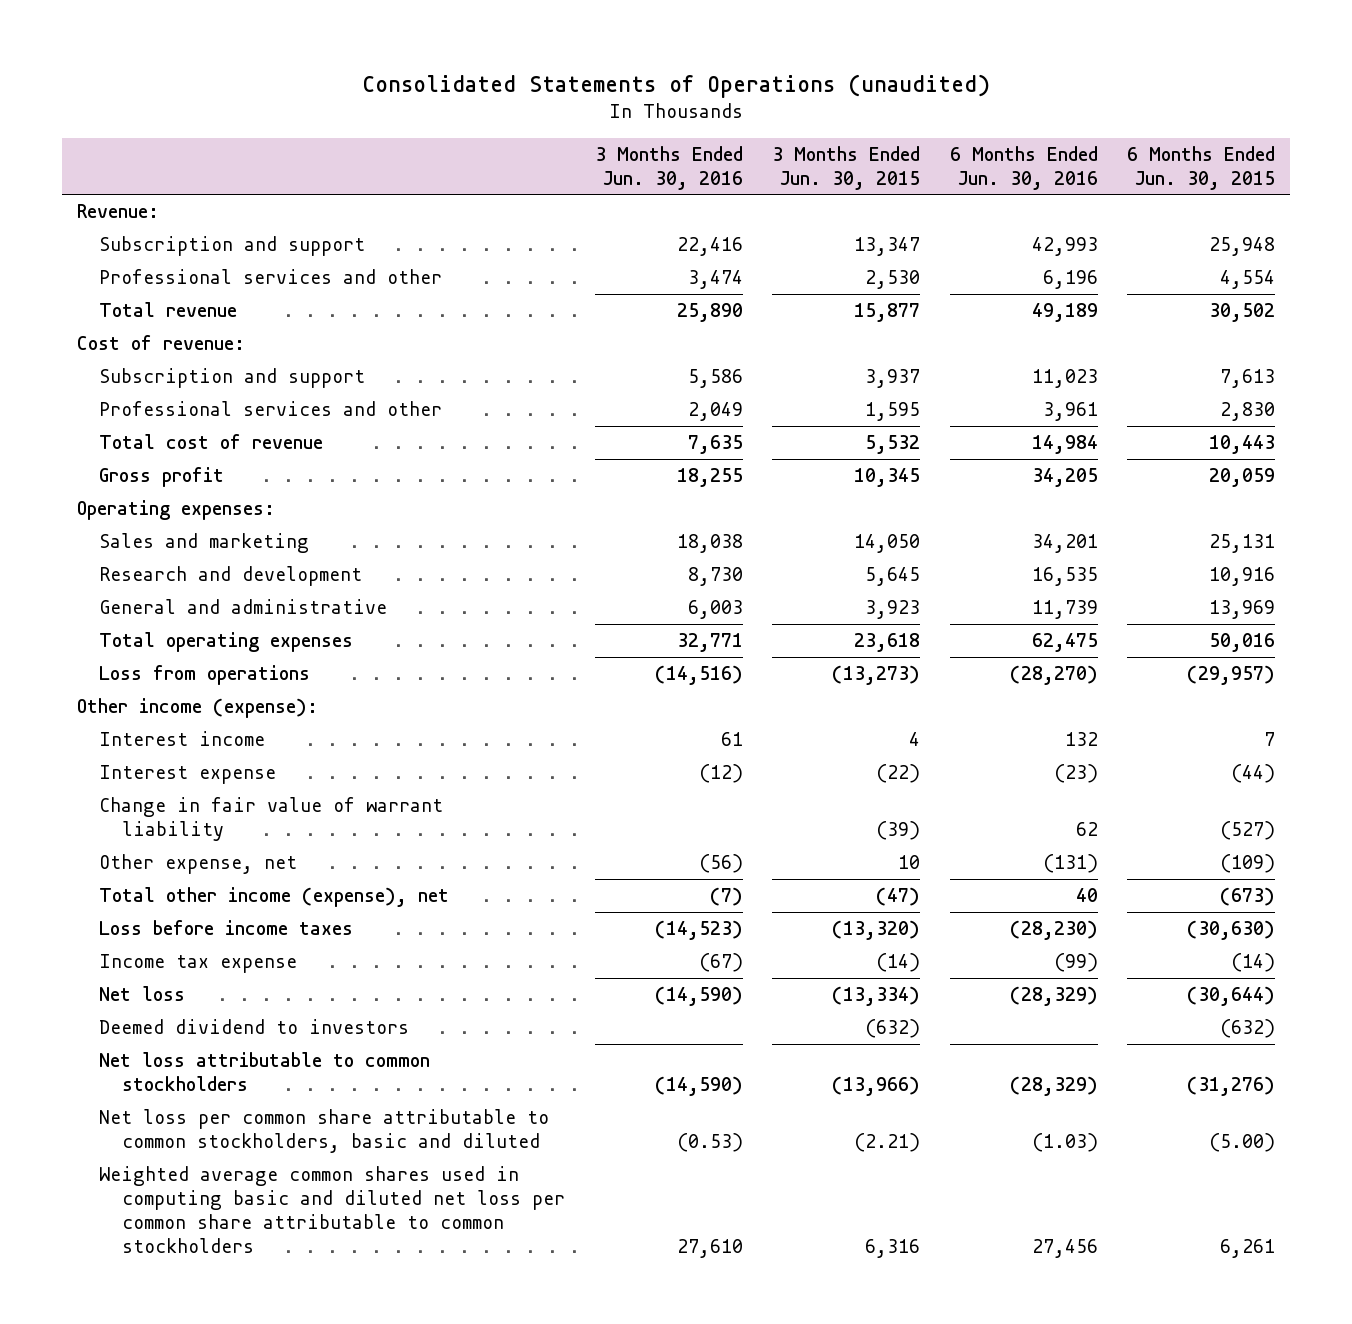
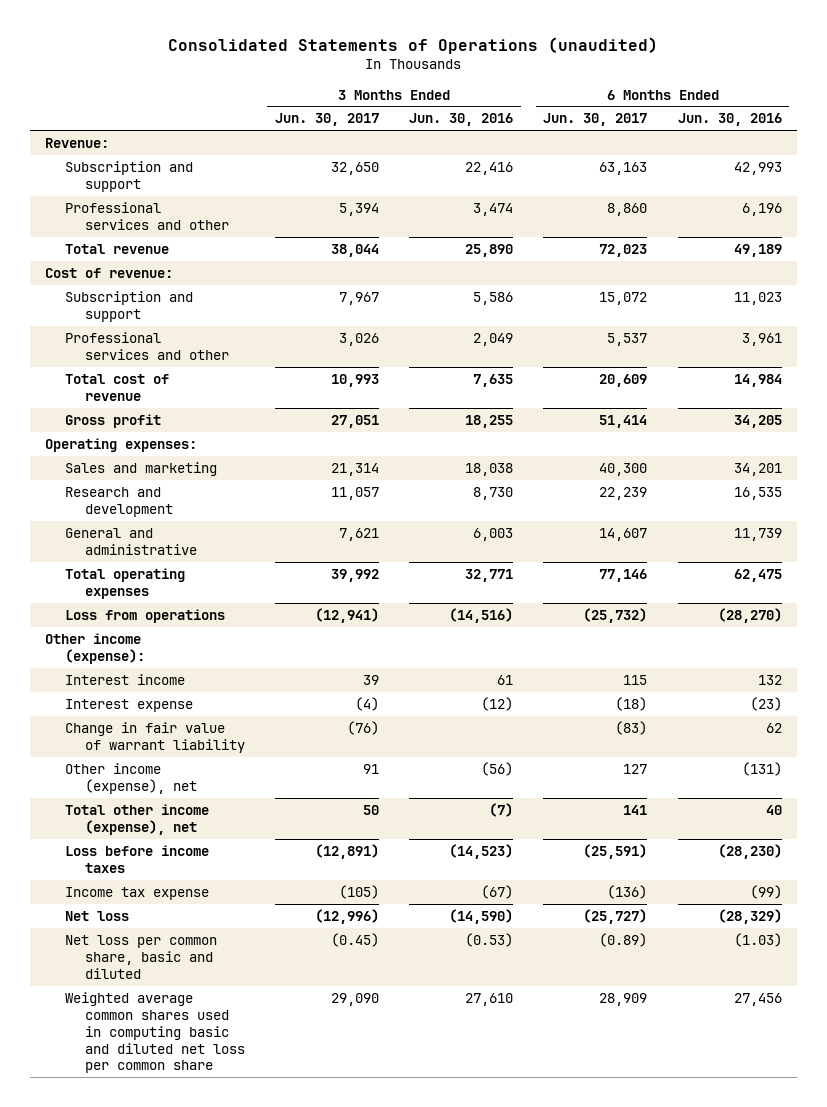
[772,145,921,190] 3 Months Ended Jun. 30, 2015 -> none
[1126,145,1275,190] 6 Months Ended Jun. 30, 2015 -> none
none -> [274,113,379,127] Jun. 30, 2017
none -> [543,113,648,127] Jun. 30, 2017
[99,854,298,875] Other expense, net -> [64,762,197,794] Other income (expense), net
[99,1019,410,1035] Deemed dividend to investors -> none
[99,1052,431,1091] Net loss attributable to common stockholders -> none
[99,1109,550,1153] Net loss per common share attributable to common stockholders, basic and diluted -> [64,934,217,979] Net loss per common share, basic and diluted
[99,1166,566,1253] Weighted average common shares used in computing basic and diluted net loss per common share attributable to common stockholders -> [64,991,245,1074] Weighted average common shares used in computing basic and diluted net loss per common share

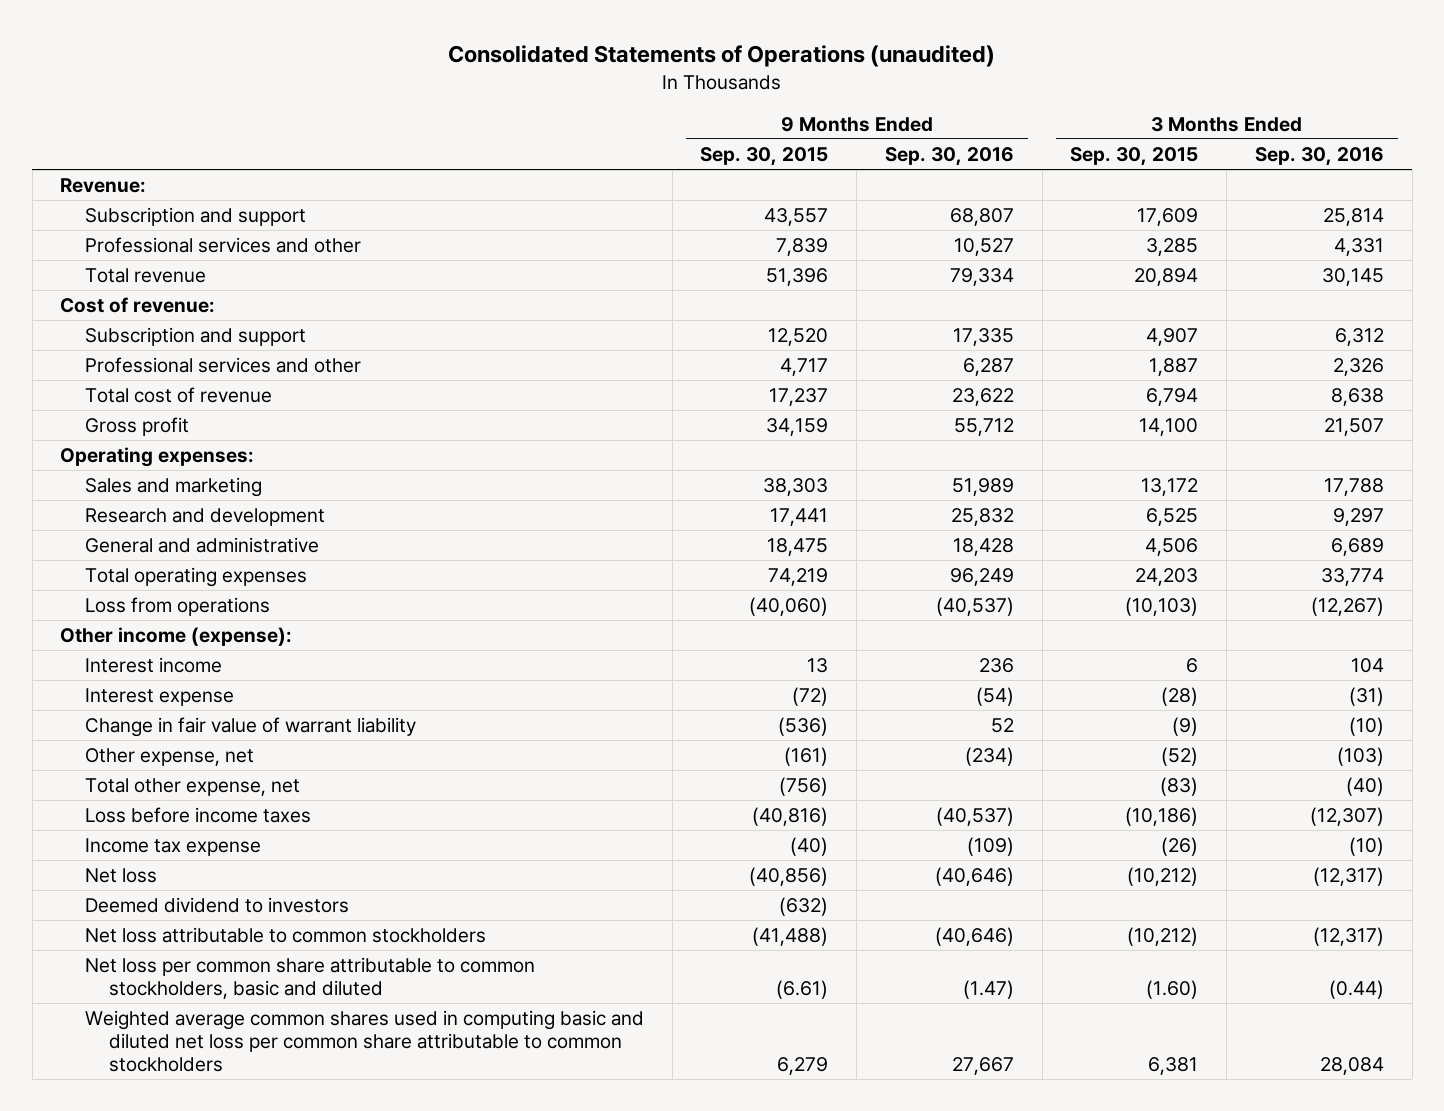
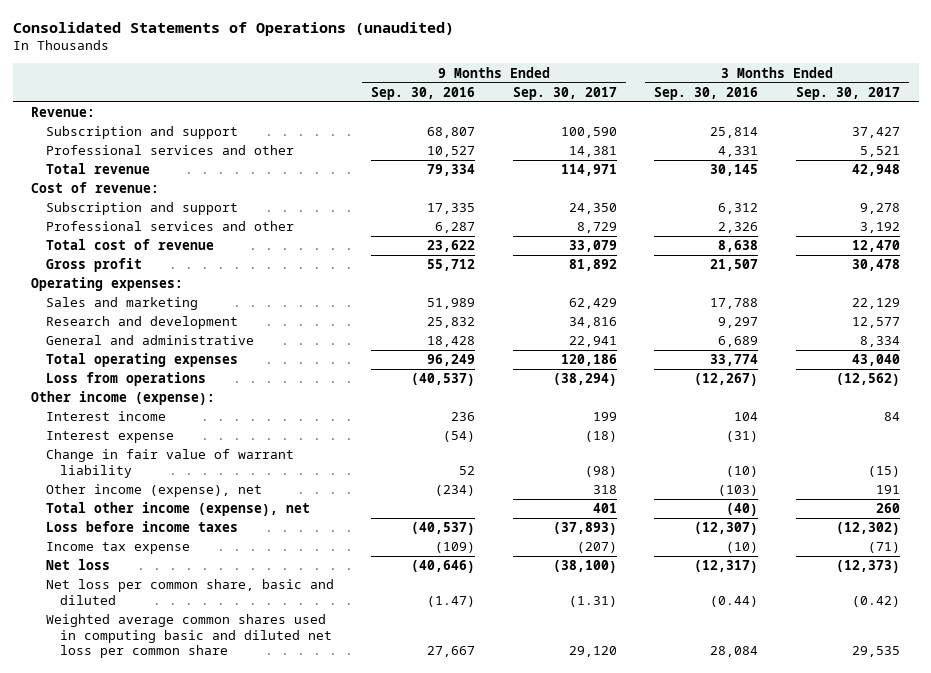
[700,146,829,166] Sep. 30, 2015 -> none
[1070,146,1199,166] Sep. 30, 2015 -> none
none -> [512,86,617,100] Sep. 30, 2017
none -> [796,86,901,100] Sep. 30, 2017
[84,748,254,767] Other expense, net -> [45,484,262,498] Other income (expense), net
[84,778,300,797] Total other expense, net -> [45,502,310,517] Total other income (expense), net
[84,897,349,914] Deemed dividend to investors -> none
[84,927,486,944] Net loss attributable to common stockholders -> none
[84,957,535,999] Net loss per common share attributable to common stockholders, basic and diluted -> [45,579,334,605] Net loss per common share, basic and diluted
[84,1010,644,1072] Weighted average common shares used in computing basic and diluted net loss per common share attributable to common stockholders -> [45,614,333,658] Weighted average common shares used in computing basic and diluted net loss per common share

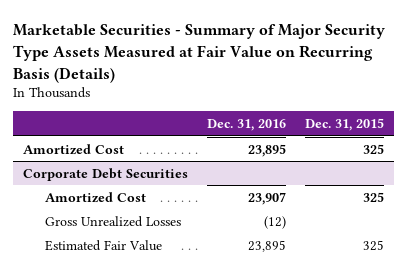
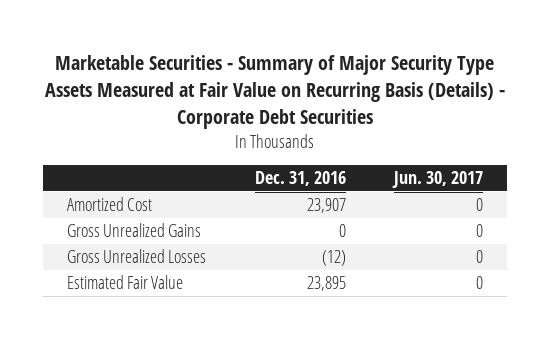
[13,24,386,83] Marketable Securities - Summary of Major Security Type Assets Measured at Fair Value on Recurring Basis (Details) -> [45,55,506,130] Marketable Securities - Summary of Major Security Type Assets Measured at Fair Value on Recurring Basis (Details) - Corporate Debt Securities
[305,118,385,132] Dec. 31, 2015 -> none
none -> [392,171,484,189] Jun. 30, 2017
[22,143,124,155] Amortized Cost -> none
[22,167,188,181] Corporate Debt Securities -> none
none -> [67,223,202,238] Gross Unrealized Gains

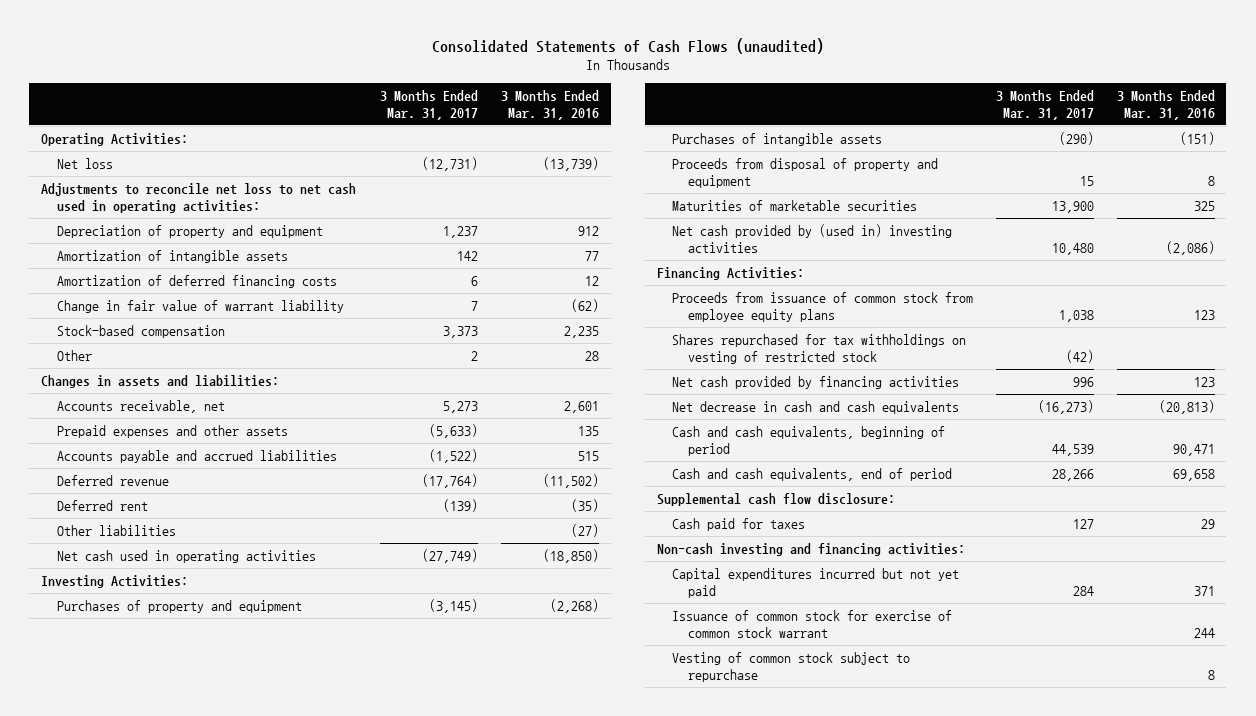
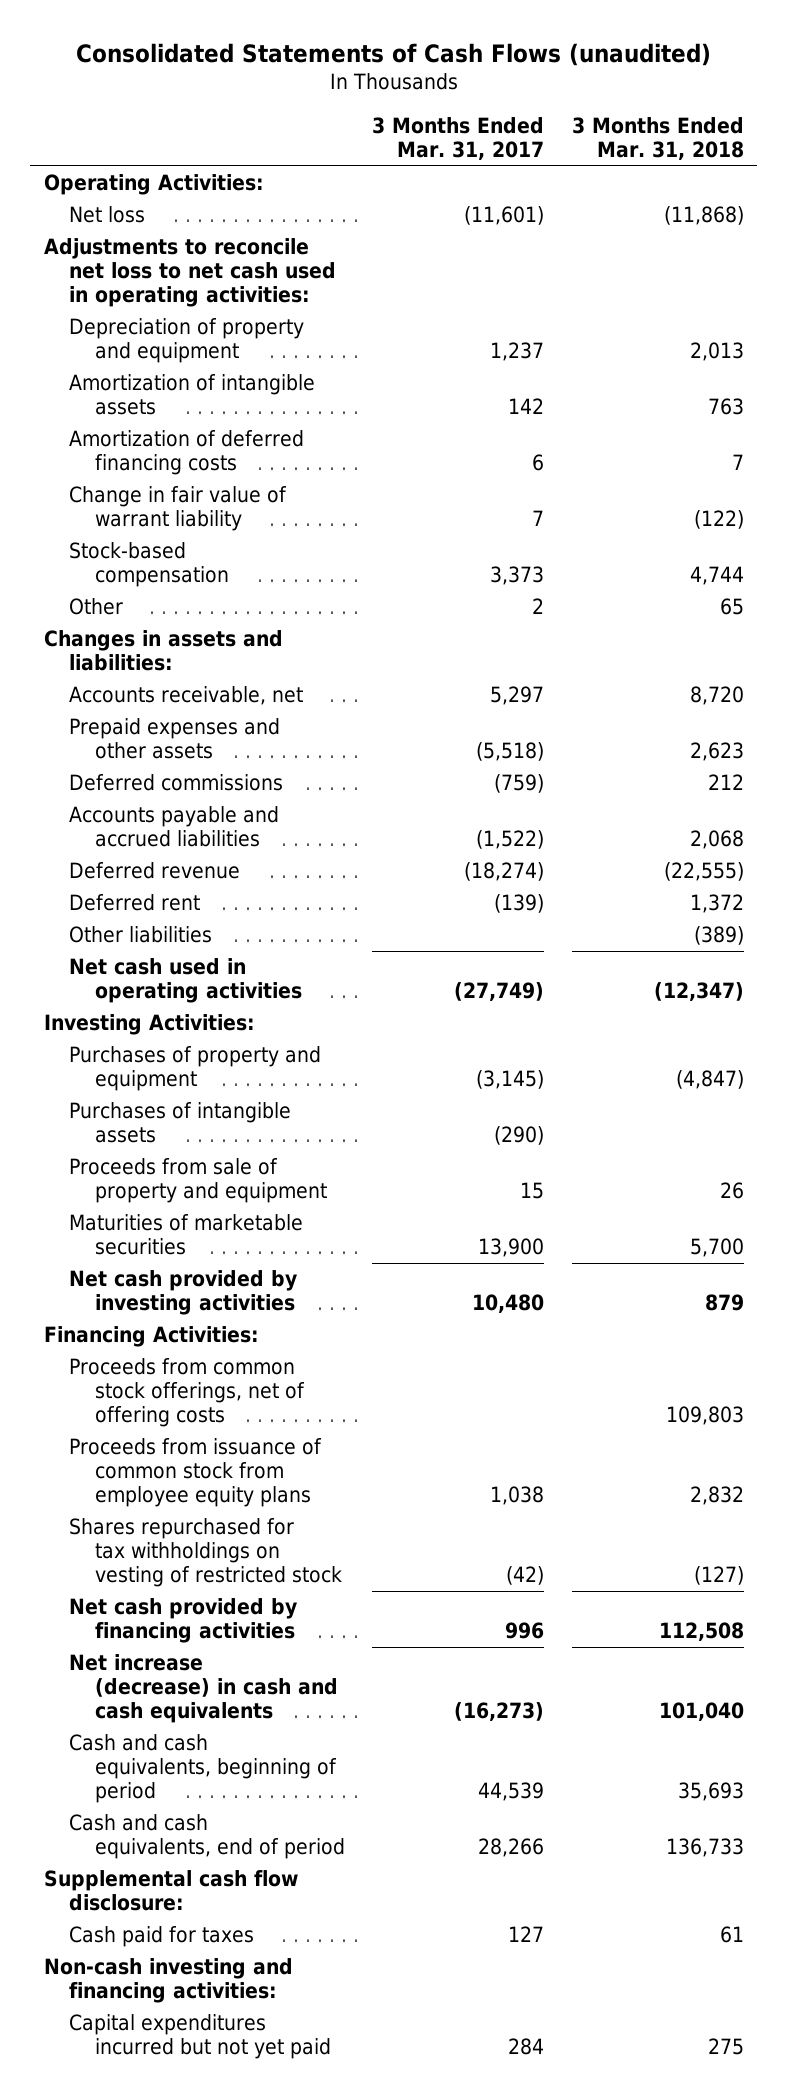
[501,89,600,120] 3 Months Ended Mar. 31, 2016 -> none
none -> [571,117,744,161] 3 Months Ended Mar. 31, 2018
[422,156,479,171] (12,731) -> [464,206,545,226] (11,601)
[443,400,479,413] 5,273 -> [490,686,545,706] 5,297
[429,423,479,438] (5,633) -> [476,742,545,762] (5,518)
none -> [69,774,284,792] Deferred commissions
[422,473,479,488] (17,764) -> [464,862,545,882] (18,274)
[672,157,939,188] Proceeds from disposal of property and equipment -> [69,1158,328,1204] Proceeds from sale of property and equipment
[672,223,953,253] Net cash provided by (used in) investing activities -> [69,1270,298,1316] Net cash provided by investing activities
none -> [69,1358,306,1428] Proceeds from common stock offerings, net of offering costs
[672,400,960,414] Net decrease in cash and cash equivalents -> [69,1654,339,1724] Net increase (decrease) in cash and cash equivalents
[672,609,953,638] Issuance of common stock for exercise of common stock warrant -> none
[672,651,911,682] Vesting of common stock subject to repurchase -> none

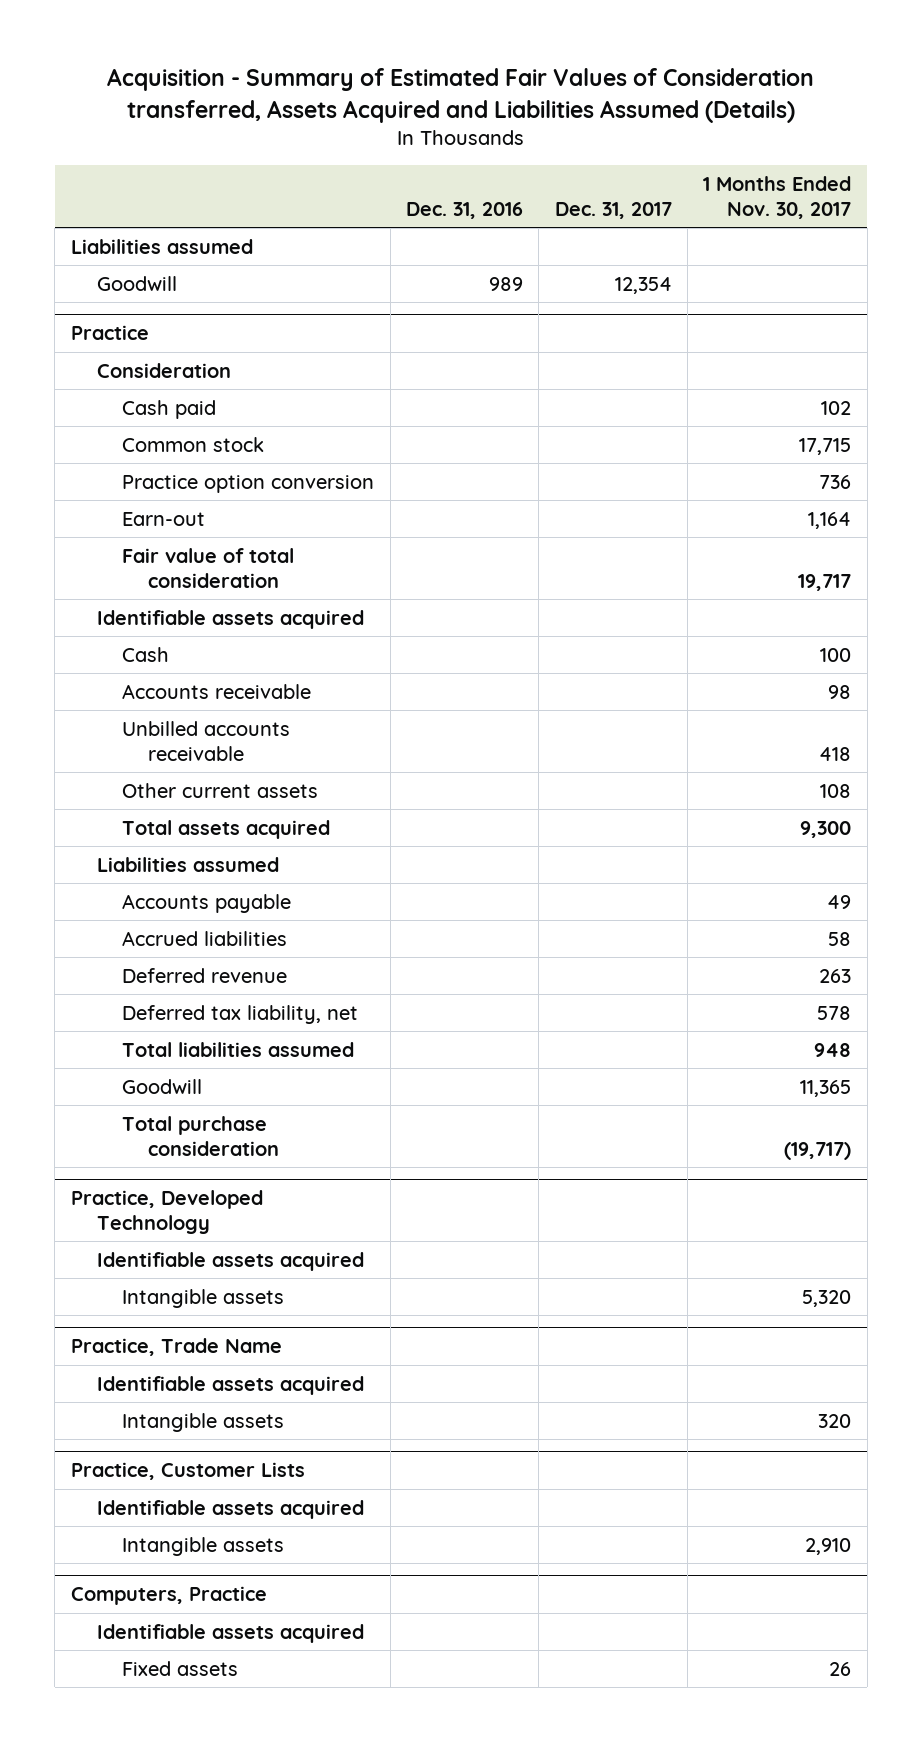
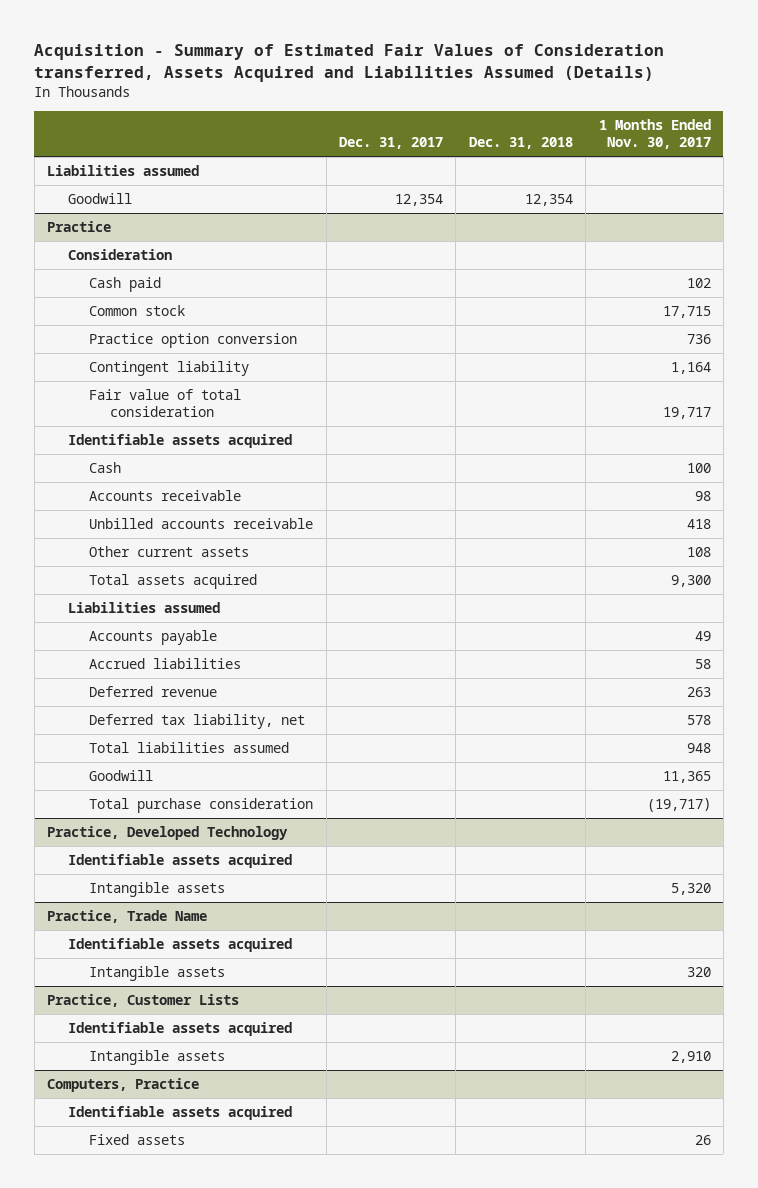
[405,201,523,219] Dec. 31, 2016 -> none
none -> [468,137,573,150] Dec. 31, 2018
[122,511,206,526] Earn-out -> [89,360,250,376] Contingent liability

